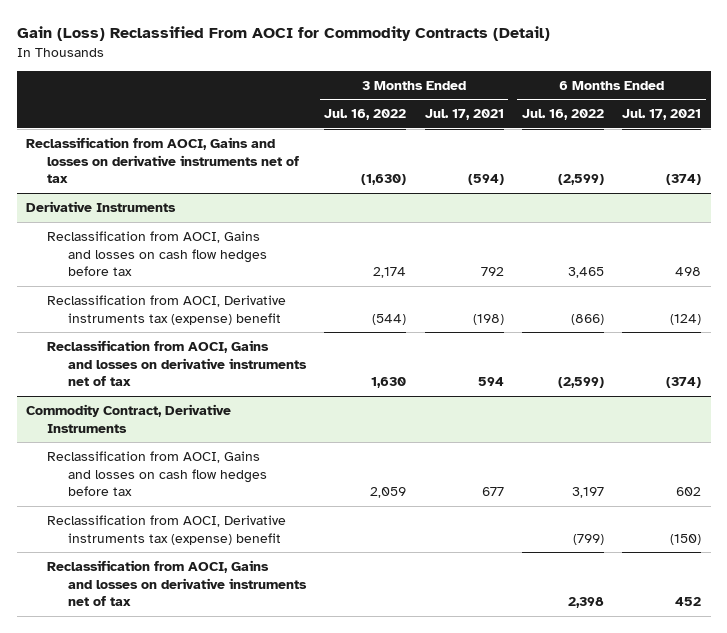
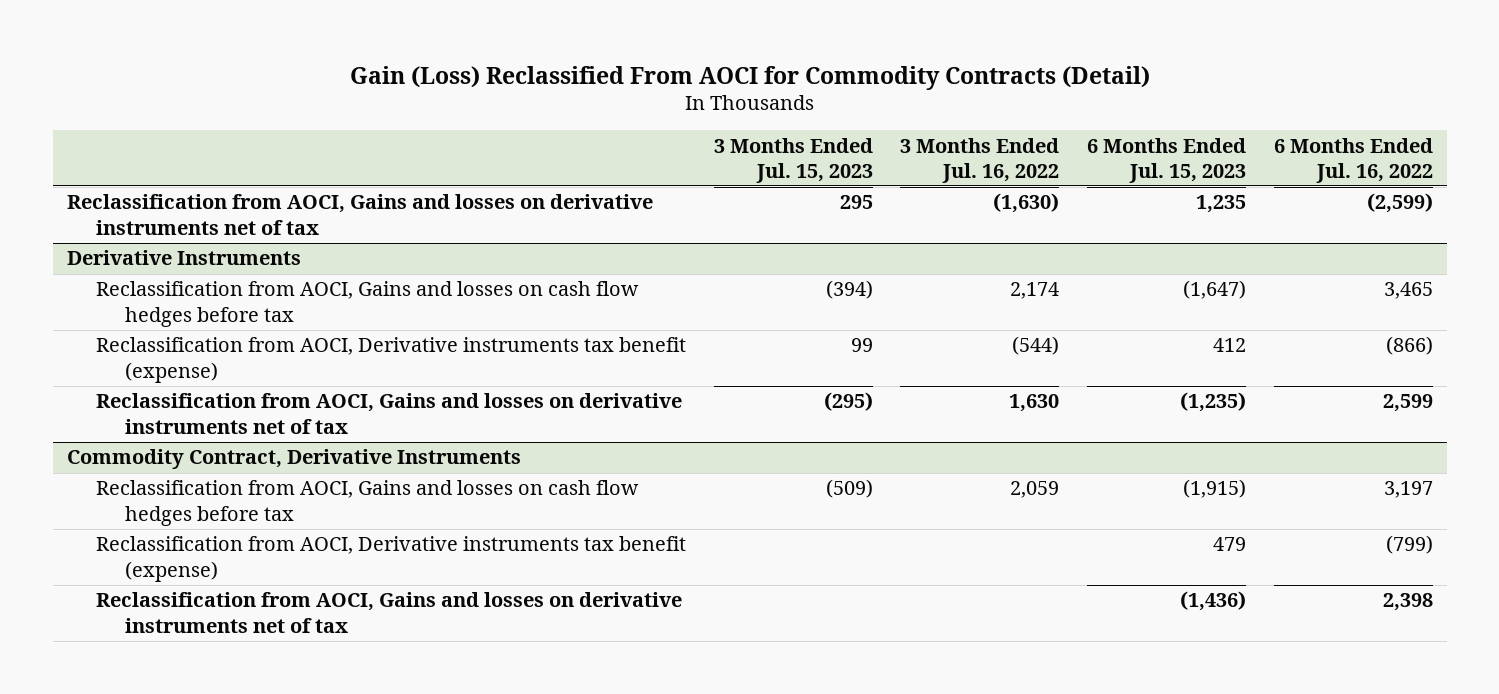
[424,109,504,121] Jul. 17, 2021 -> none
[622,109,702,121] Jul. 17, 2021 -> none
none -> [713,137,873,183] 3 Months Ended Jul. 15, 2023
none -> [1087,137,1247,183] 6 Months Ended Jul. 15, 2023
[46,294,286,325] Reclassification from AOCI, Derivative instruments tax (expense) benefit -> [95,337,686,383] Reclassification from AOCI, Derivative instruments tax benefit (expense)
[557,377,604,389] (2,599) -> [1382,394,1433,413] 2,599
[46,514,286,545] Reclassification from AOCI, Derivative instruments tax (expense) benefit -> [95,536,686,582] Reclassification from AOCI, Derivative instruments tax benefit (expense)

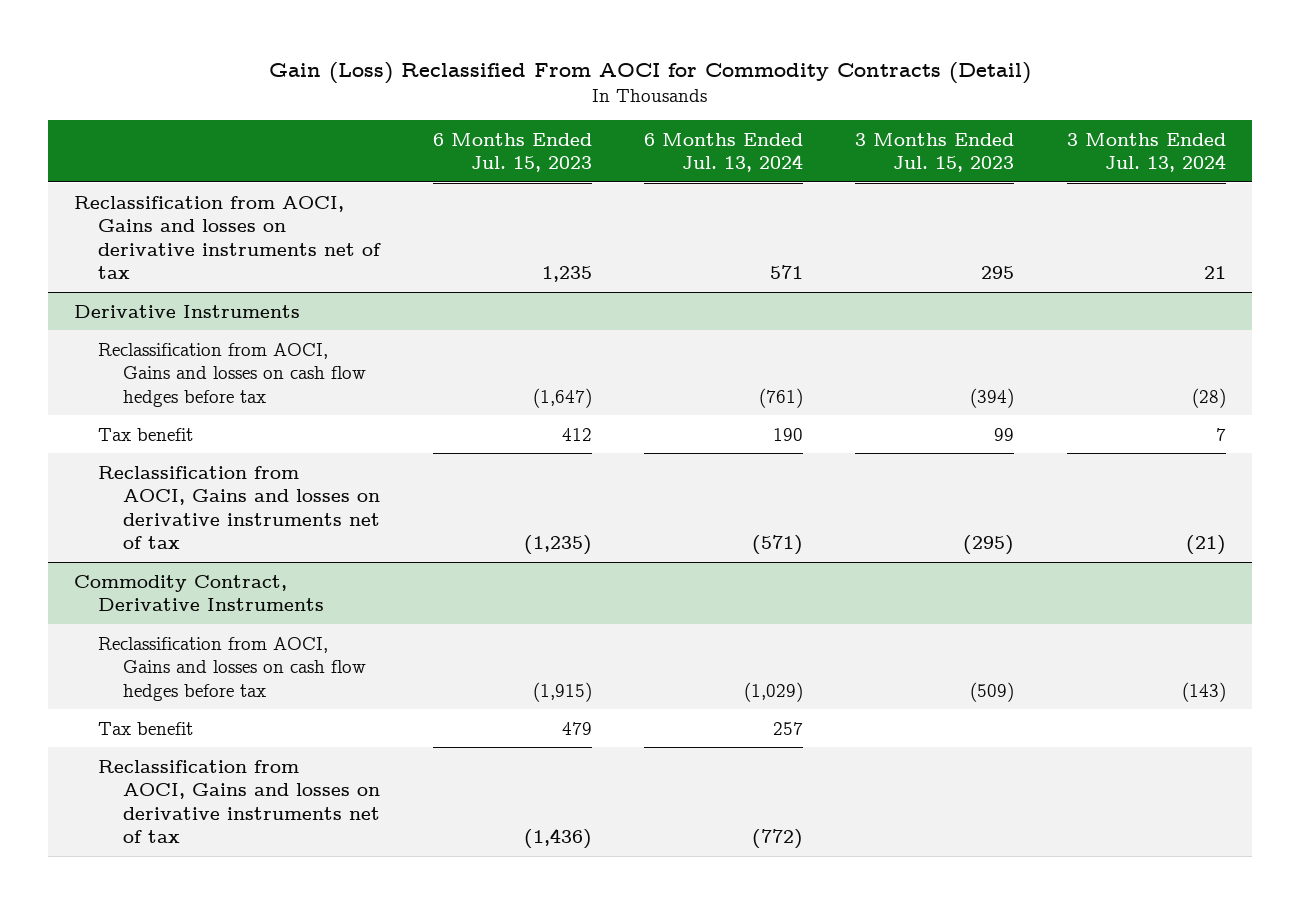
[900,137,1060,183] 3 Months Ended Jul. 16, 2022 -> none
[1273,137,1433,183] 6 Months Ended Jul. 16, 2022 -> none
none -> [644,132,804,173] 6 Months Ended Jul. 13, 2024
none -> [1066,132,1226,173] 3 Months Ended Jul. 13, 2024
[95,337,686,383] Reclassification from AOCI, Derivative instruments tax benefit (expense) -> [98,427,194,441] Tax benefit
[95,536,686,582] Reclassification from AOCI, Derivative instruments tax benefit (expense) -> [98,721,194,735] Tax benefit

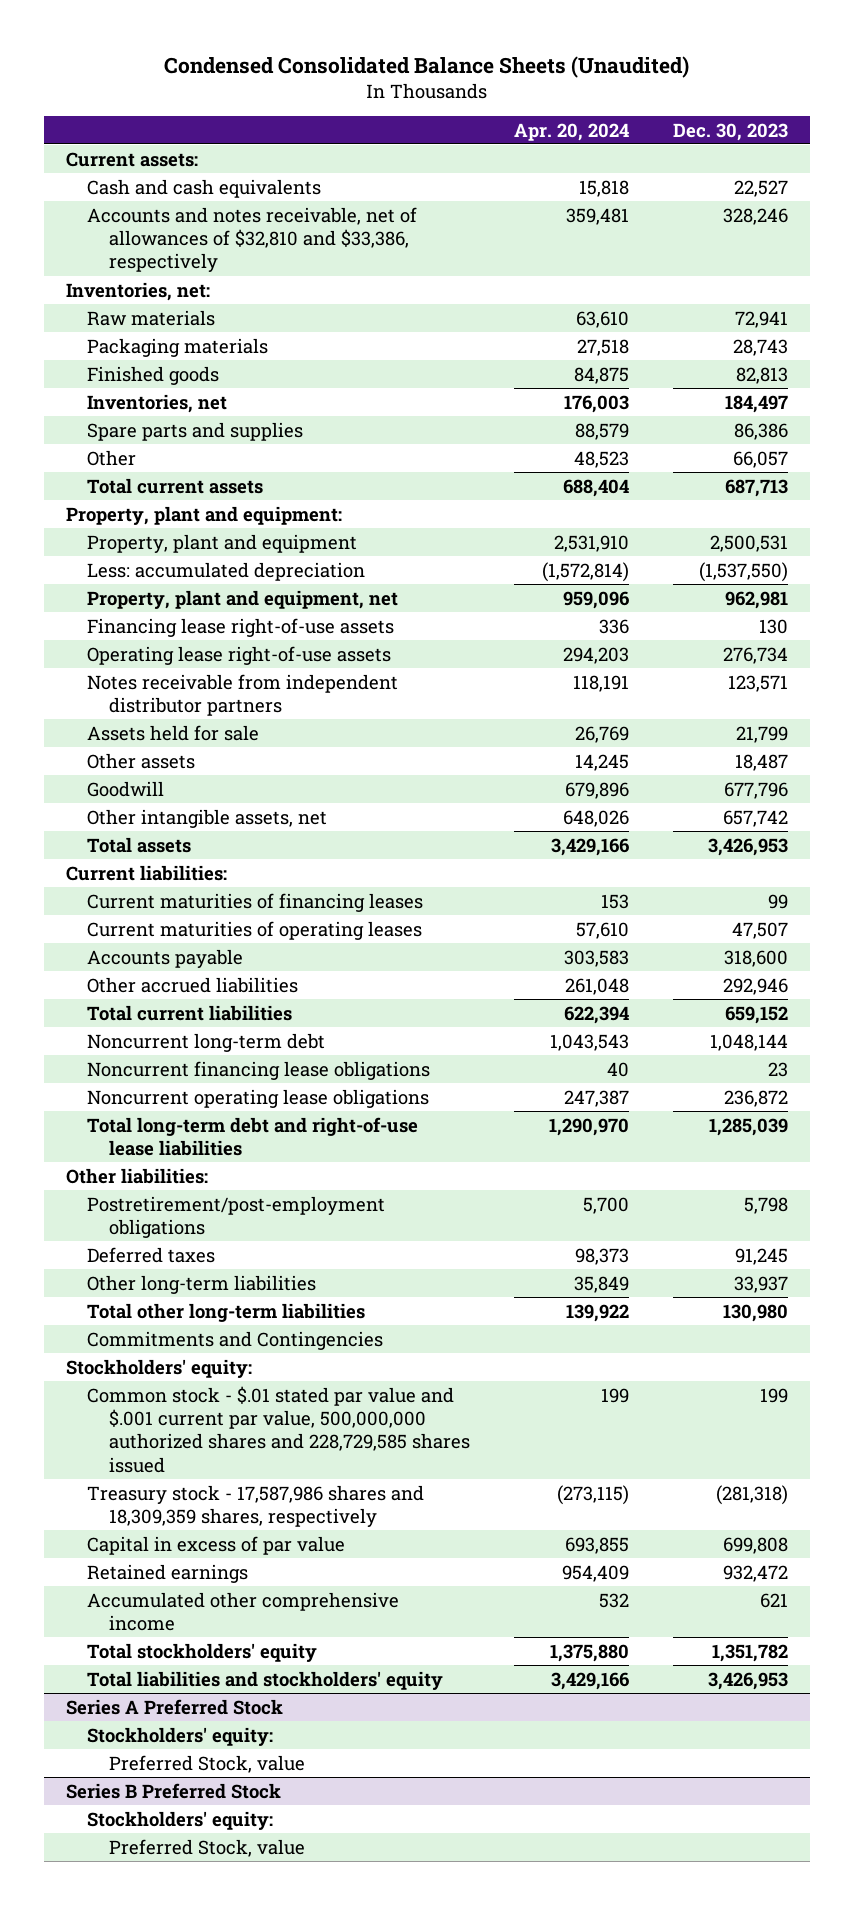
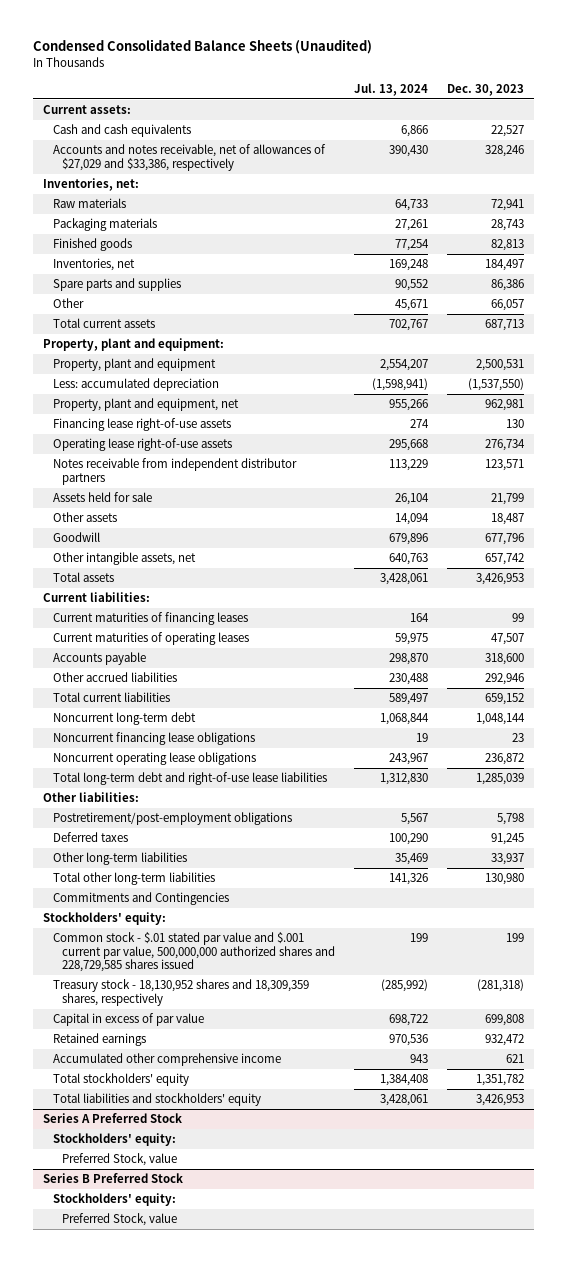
[513,122,629,141] Apr. 20, 2024 -> none
none -> [354,82,429,96] Jul. 13, 2024
[87,206,418,273] Accounts and notes receivable, net of allowances of $32,810 and $33,386, respectively -> [52,144,326,171] Accounts and notes receivable, net of allowances of $27,029 and $33,386, respectively
[87,1484,425,1528] Treasury stock - 17,587,986 shares and 18,309,359 shares, respectively -> [52,979,309,1006] Treasury stock - 18,130,952 shares and 18,309,359 shares, respectively

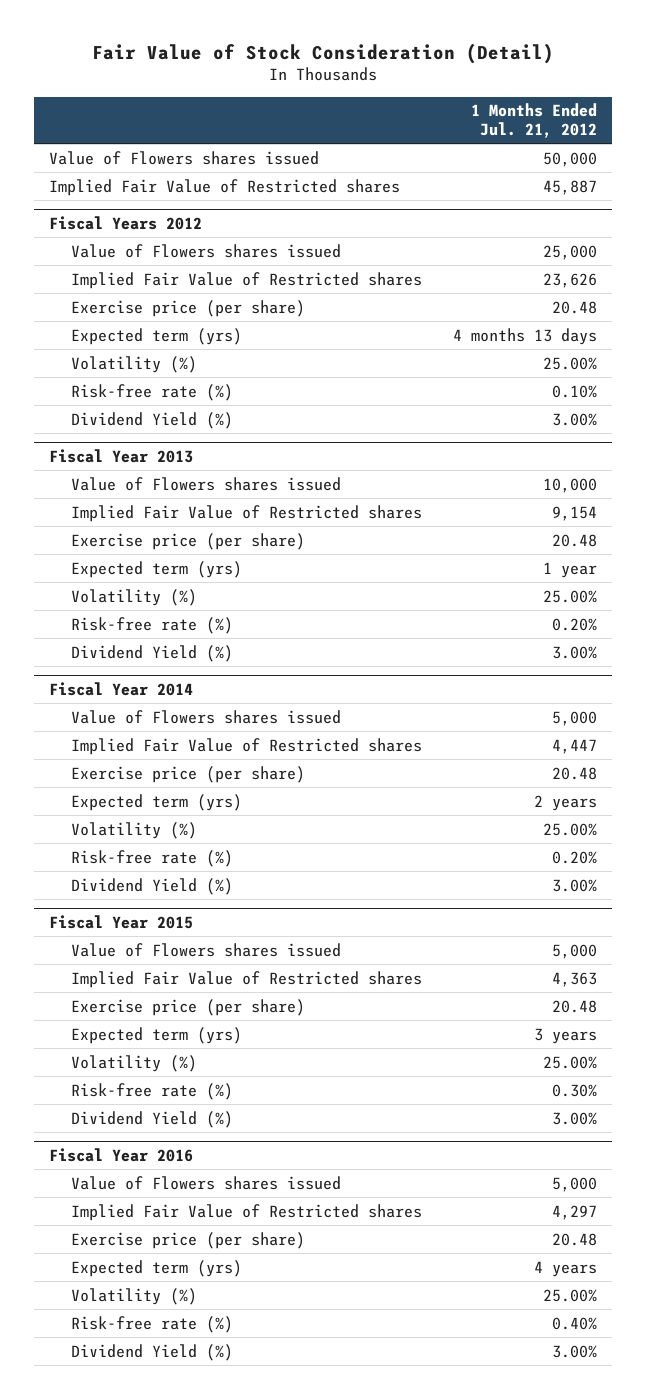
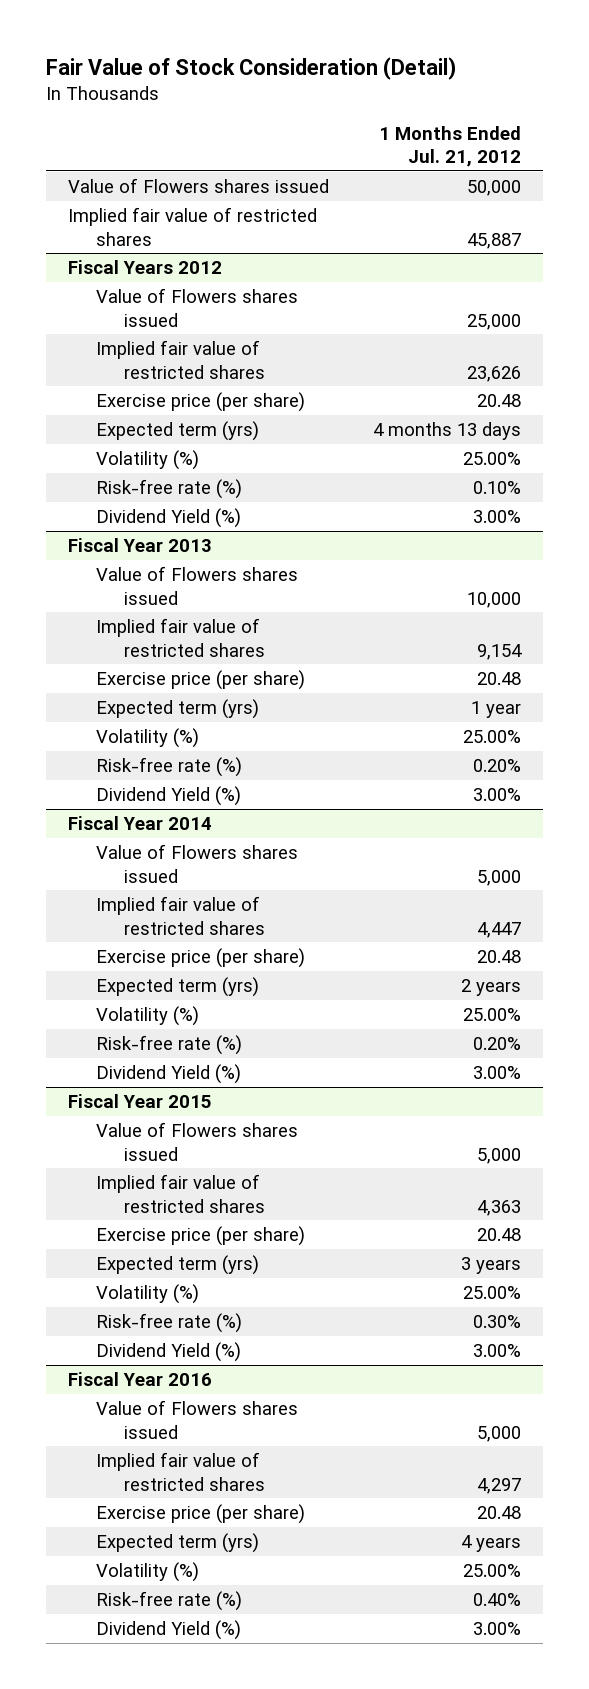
[49,178,401,196] Implied Fair Value of Restricted shares -> [67,207,317,246] Implied fair value of restricted shares
[71,271,423,289] Implied Fair Value of Restricted shares -> [96,340,266,379] Implied fair value of restricted shares
[71,504,423,522] Implied Fair Value of Restricted shares -> [96,618,266,657] Implied fair value of restricted shares
[71,737,423,755] Implied Fair Value of Restricted shares -> [96,896,266,935] Implied fair value of restricted shares
[71,970,423,988] Implied Fair Value of Restricted shares -> [96,1174,266,1213] Implied fair value of restricted shares
[71,1203,423,1221] Implied Fair Value of Restricted shares -> [96,1452,266,1491] Implied fair value of restricted shares

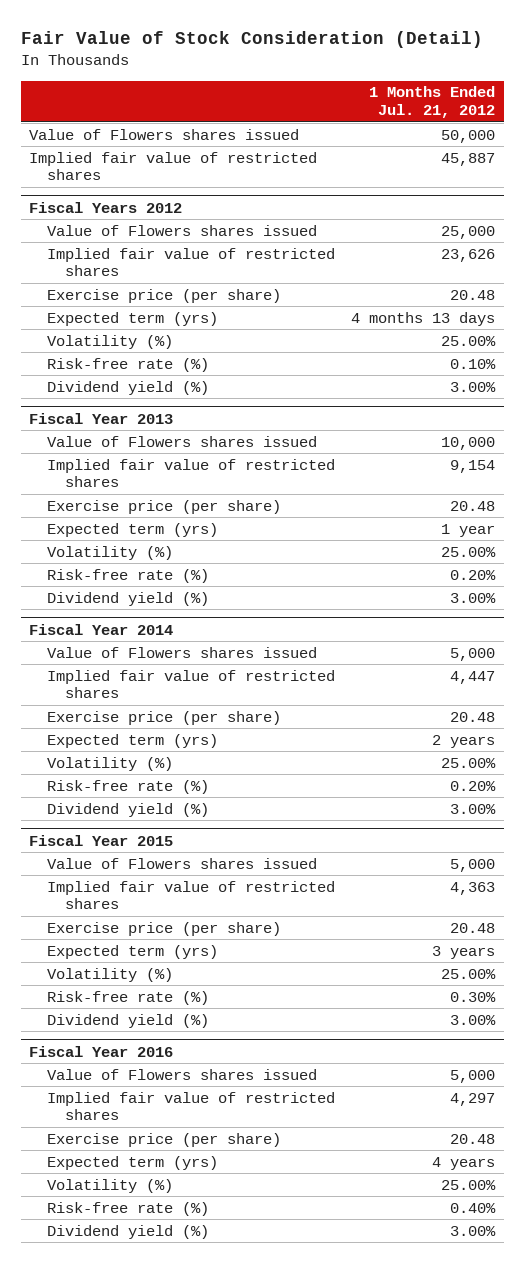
[96,508,242,529] Dividend Yield (%) -> [46,380,209,395] Dividend yield (%)
[96,786,242,807] Dividend Yield (%) -> [46,591,209,606] Dividend yield (%)
[96,1064,242,1085] Dividend Yield (%) -> [46,802,209,817] Dividend yield (%)
[96,1342,242,1363] Dividend Yield (%) -> [46,1013,209,1028] Dividend yield (%)
[96,1620,242,1641] Dividend Yield (%) -> [46,1224,209,1239] Dividend yield (%)

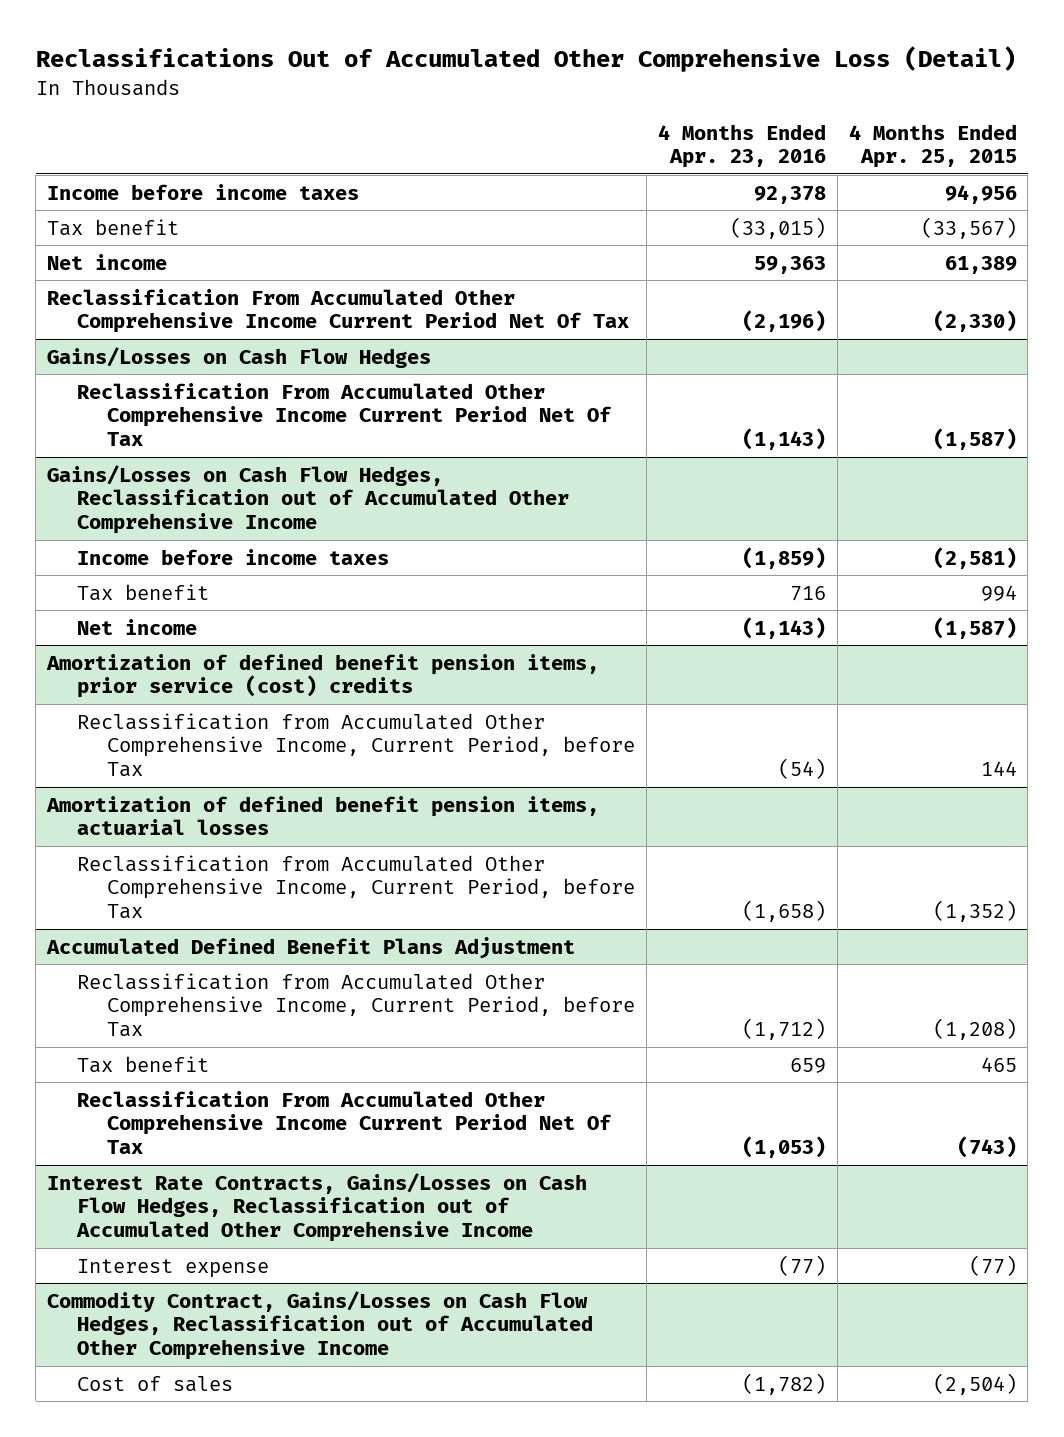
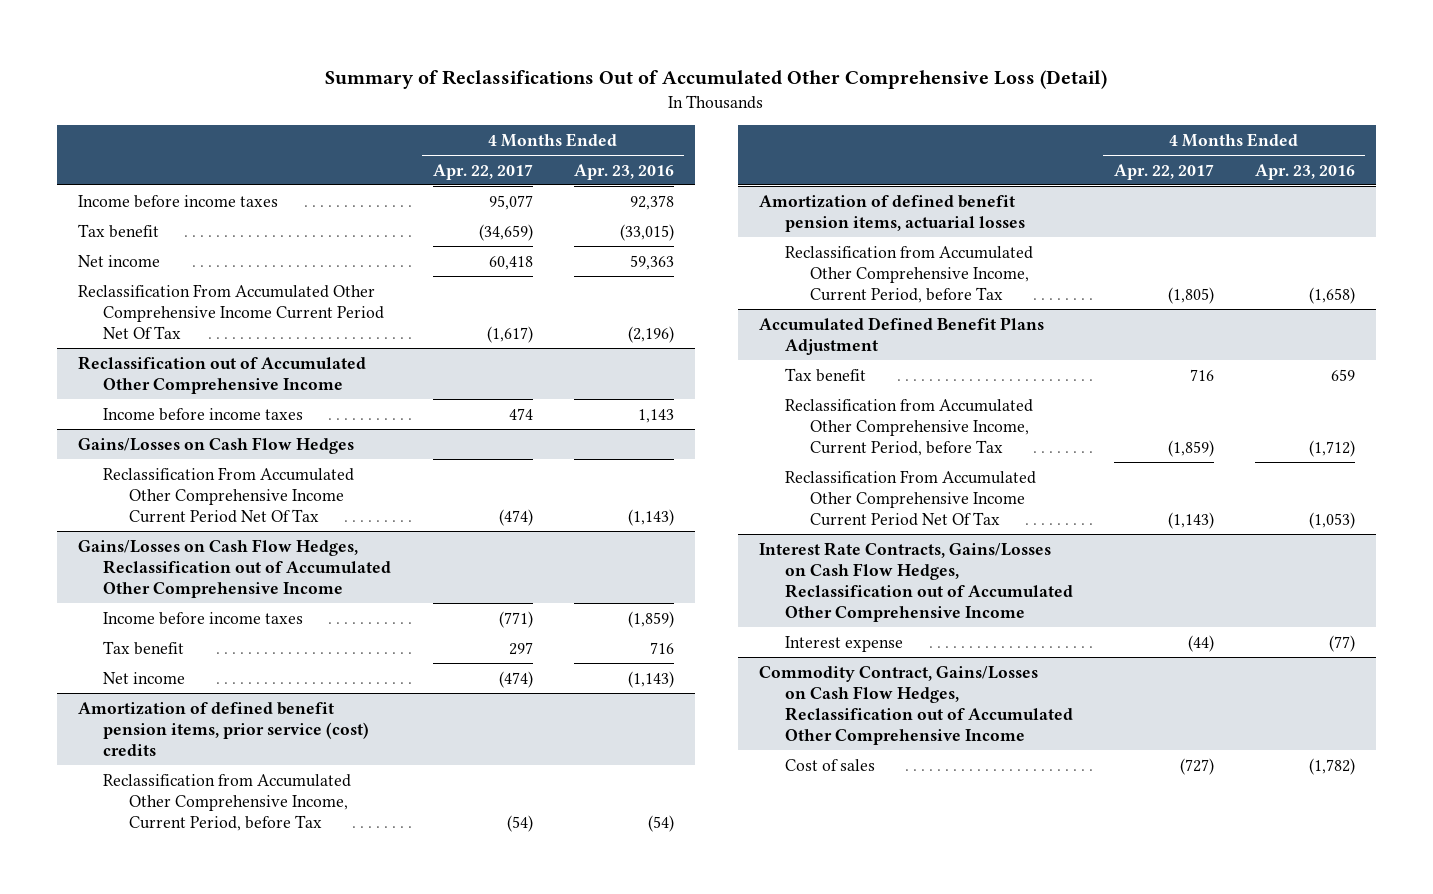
[35,46,1016,73] Reclassifications Out of Accumulated Other Comprehensive Loss (Detail) -> [325,70,1108,90] Summary of Reclassifications Out of Accumulated Other Comprehensive Loss (Detail)
[848,123,1017,169] 4 Months Ended Apr. 25, 2015 -> none
none -> [432,163,533,180] Apr. 22, 2017
none -> [77,355,366,394] Reclassification out of Accumulated Other Comprehensive Income
none -> [103,407,304,421] Income before income taxes
[77,972,635,1037] Reclassification from Accumulated Other Comprehensive Income, Current Period, before Tax -> [784,398,1033,456] Reclassification from Accumulated Other Comprehensive Income, Current Period, before Tax

